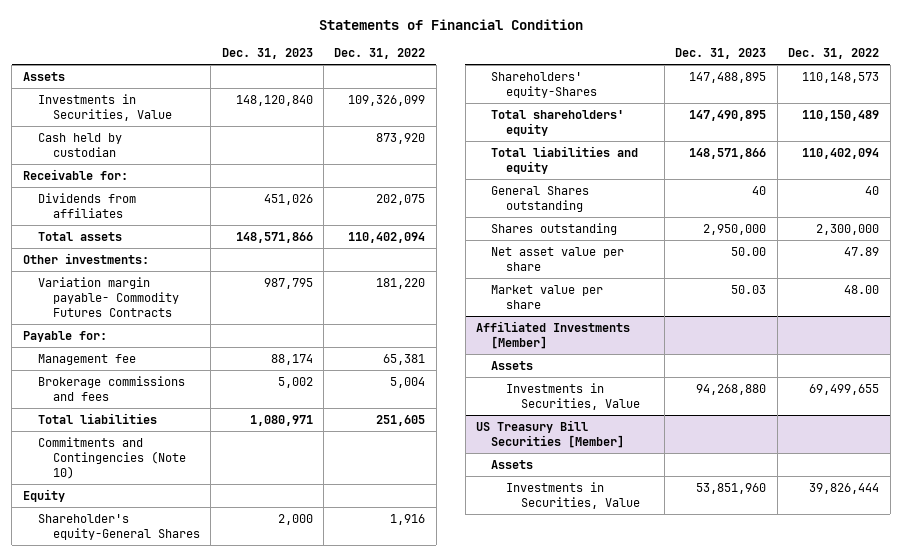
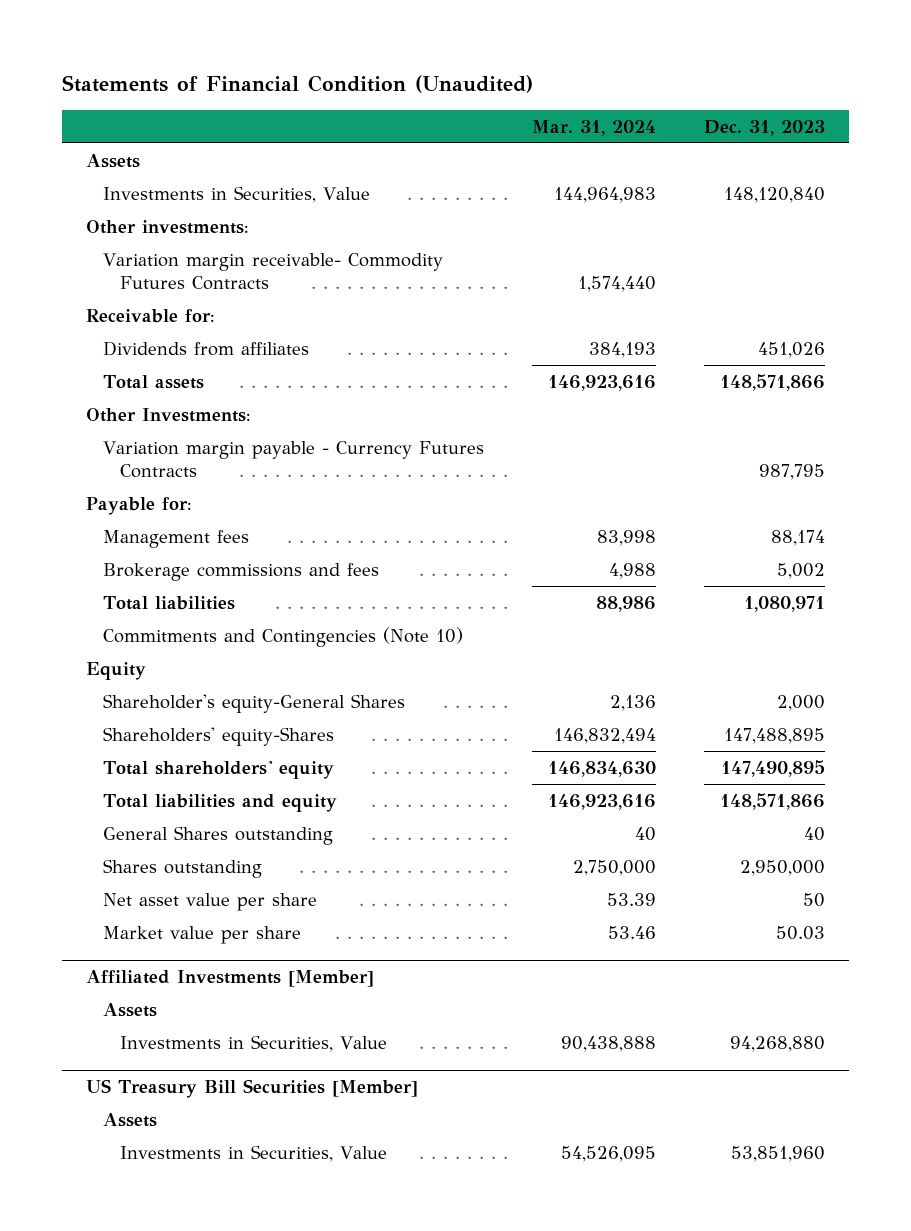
[318,18,583,30] Statements of Financial Condition -> [61,75,533,94] Statements of Financial Condition (Unaudited)
[334,47,426,59] Dec. 31, 2022 -> none
none -> [531,119,656,136] Mar. 31, 2024
[37,132,122,157] Cash held by custodian -> none
[22,252,149,264] Other investments: -> [85,220,249,235] Other investments:
none -> [103,253,444,290] Variation margin receivable- Commodity Futures Contracts
none -> [85,408,251,423] Other Investments:
[37,276,179,317] Variation margin payable- Commodity Futures Contracts -> [103,441,485,478] Variation margin payable - Currency Futures Contracts
[37,353,136,365] Management fee -> [103,530,250,549] Management fees
[731,246,767,256] 50.00 -> [802,893,825,908] 50

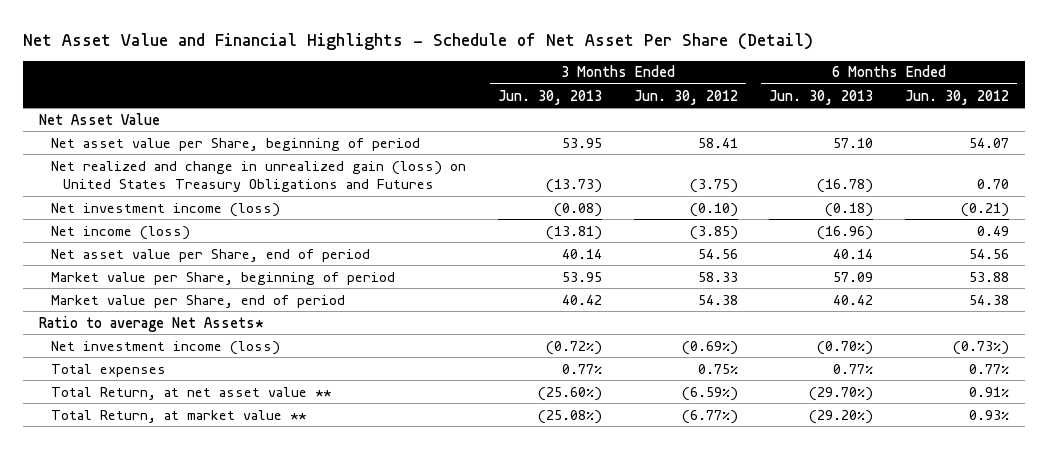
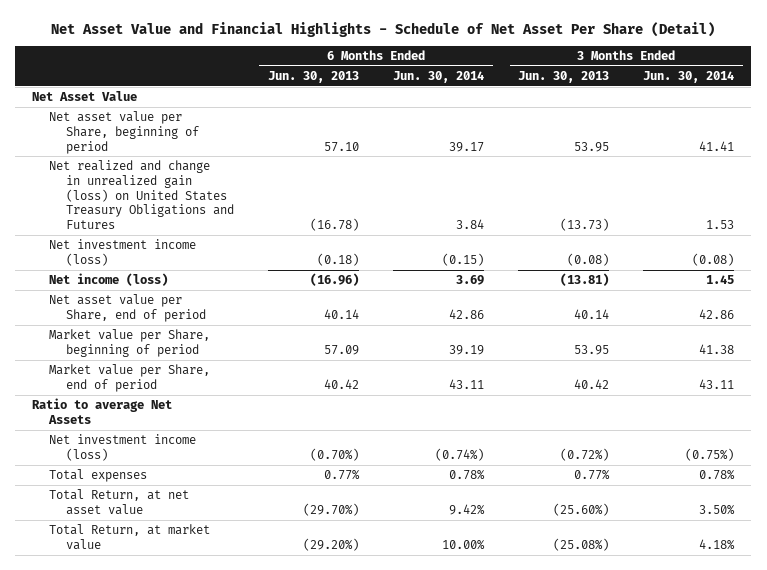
[633,89,738,105] Jun. 30, 2012 -> none
[905,89,1010,105] Jun. 30, 2012 -> none
none -> [393,71,485,84] Jun. 30, 2014
none -> [643,71,735,84] Jun. 30, 2014
[39,315,265,332] Ratio to average Net Assets* -> [32,398,173,424] Ratio to average Net Assets
[51,386,332,400] Total Return, at net asset value ** -> [49,489,190,515] Total Return, at net asset value
[51,409,307,423] Total Return, at market value ** -> [49,524,211,550] Total Return, at market value

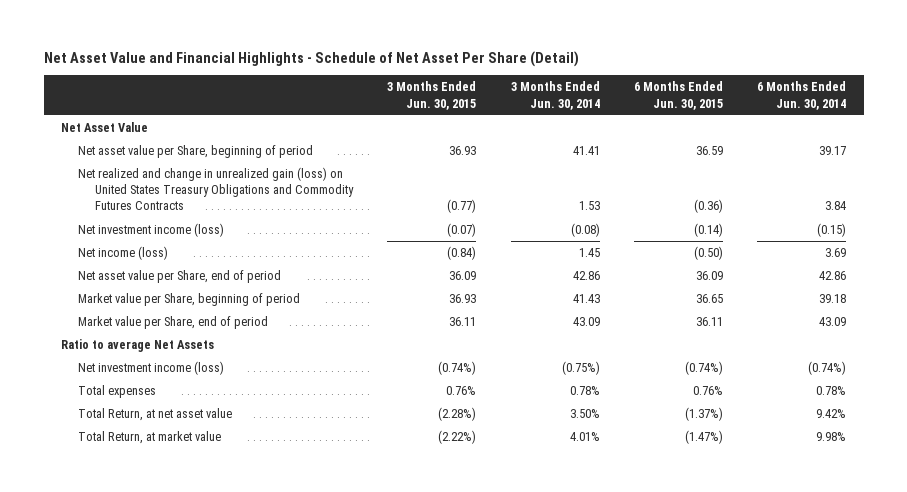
[267,71,359,84] Jun. 30, 2013 -> none
[518,71,610,84] Jun. 30, 2013 -> none
none -> [387,81,477,110] 3 Months Ended Jun. 30, 2015
none -> [633,81,723,110] 6 Months Ended Jun. 30, 2015
[49,160,234,229] Net realized and change in unrealized gain (loss) on United States Treasury Obligations and Futures -> [77,167,354,211] Net realized and change in unrealized gain (loss) on United States Treasury Obligations and Commodity Futures Contracts
[449,344,485,355] 39.19 -> [819,294,847,304] 39.18
[699,343,735,354] 41.38 -> [572,294,600,304] 41.43
[449,378,485,389] 43.11 -> [819,317,847,327] 43.09
[699,378,735,389] 43.11 -> [572,317,600,327] 43.09
[442,538,486,550] 10.00% -> [816,432,847,442] 9.98%
[699,538,736,550] 4.18% -> [569,432,600,442] 4.01%

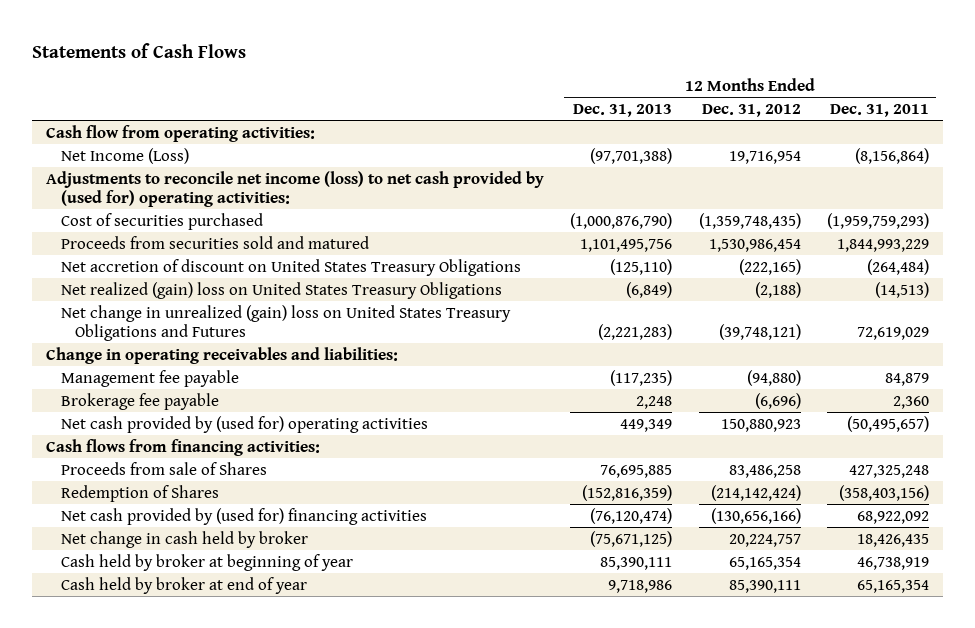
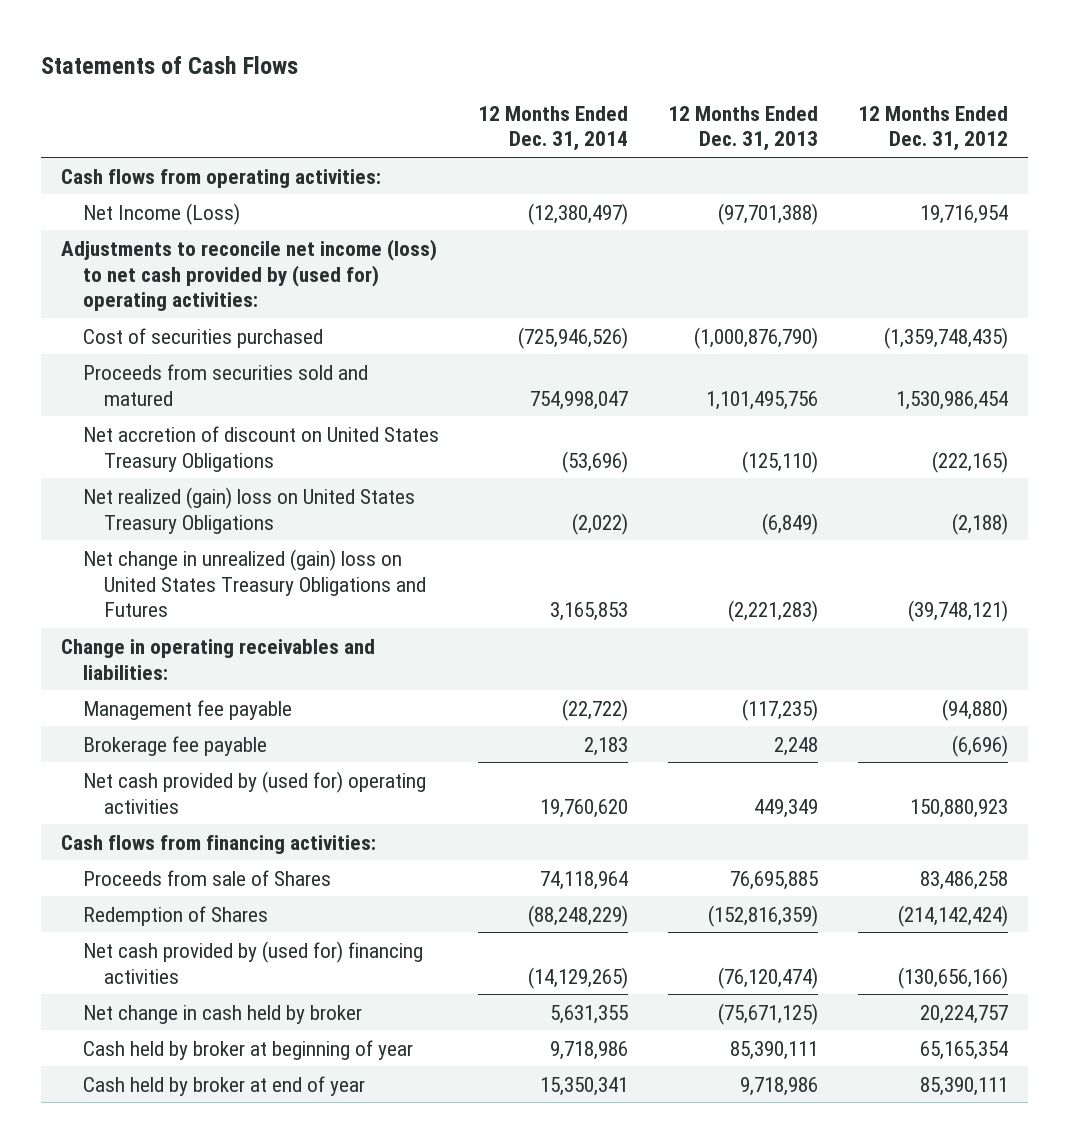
[830,103,930,117] Dec. 31, 2011 -> none
none -> [478,105,629,152] 12 Months Ended Dec. 31, 2014
[45,124,315,142] Cash flow from operating activities: -> [61,168,382,188] Cash flows from operating activities:

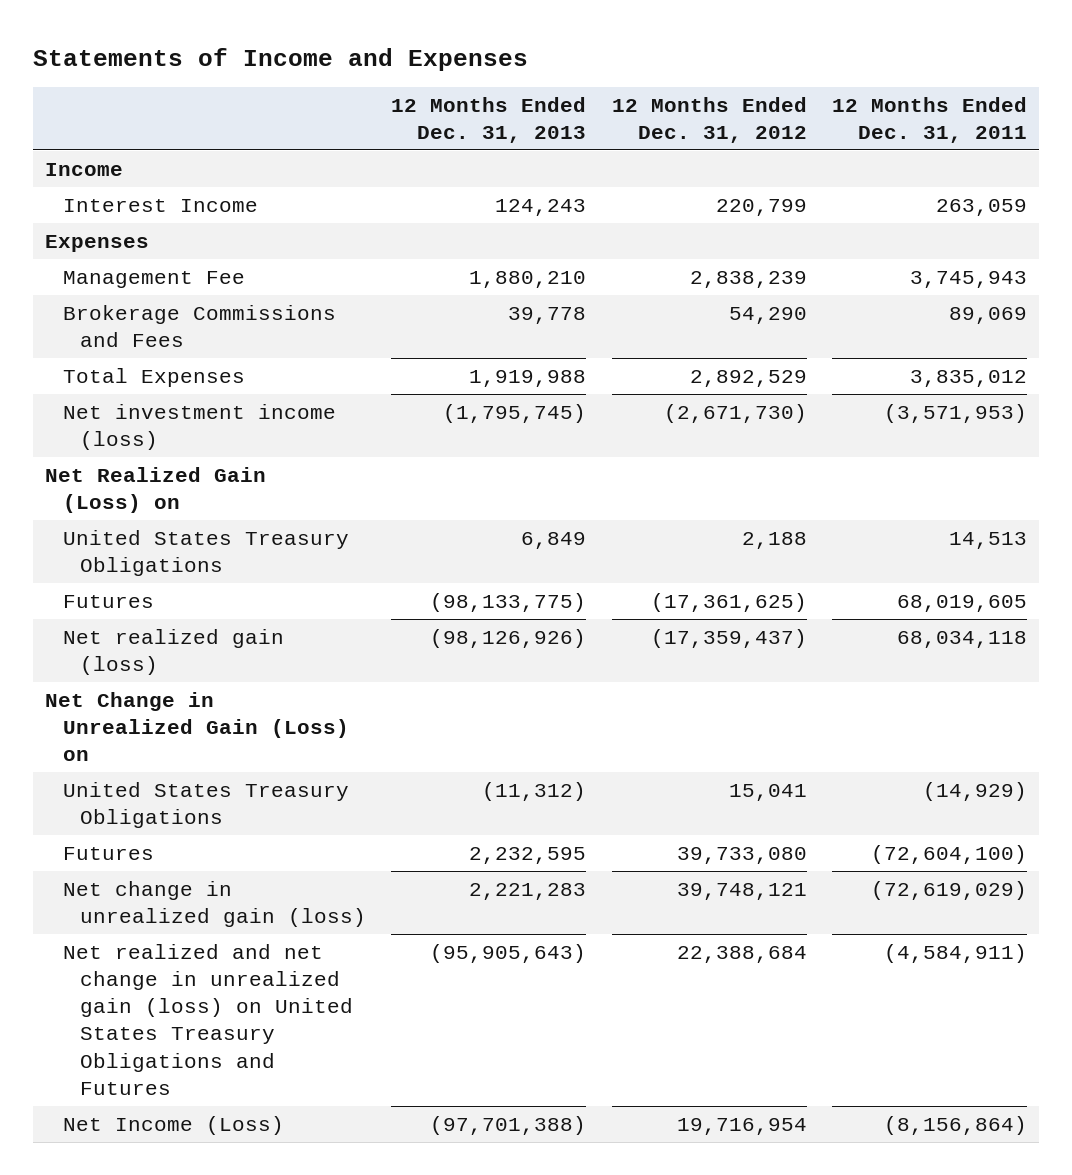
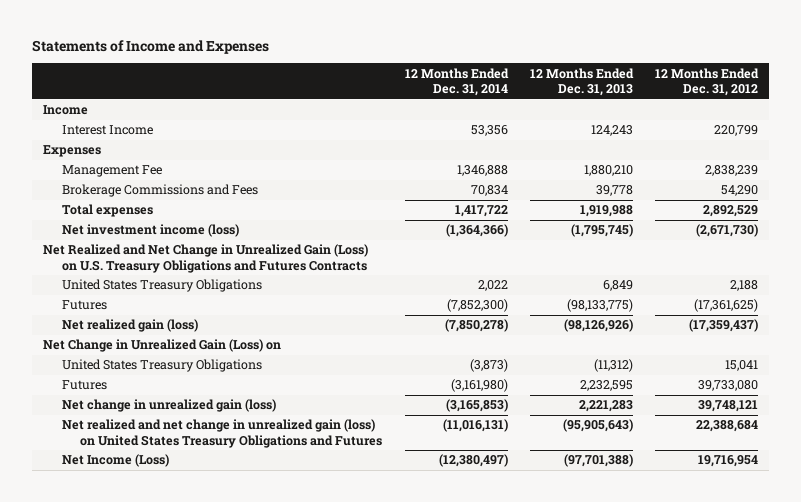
[831,96,1027,144] 12 Months Ended Dec. 31, 2011 -> none
none -> [404,67,509,97] 12 Months Ended Dec. 31, 2014
[62,367,245,387] Total Expenses -> [61,204,153,218] Total expenses
[45,466,267,514] Net Realized Gain (Loss) on -> [43,244,369,273] Net Realized and Net Change in Unrealized Gain (Loss) on U.S. Treasury Obligations and Futures Contracts

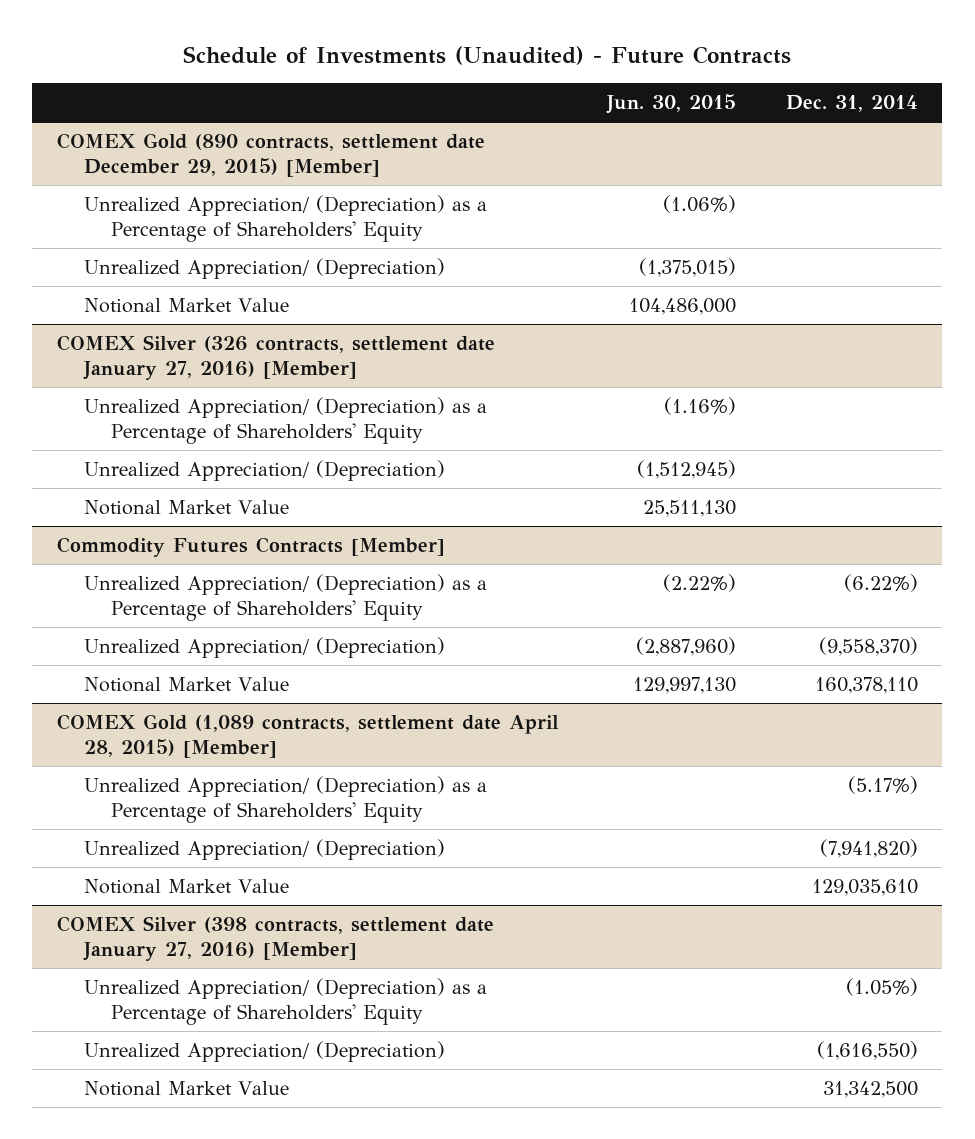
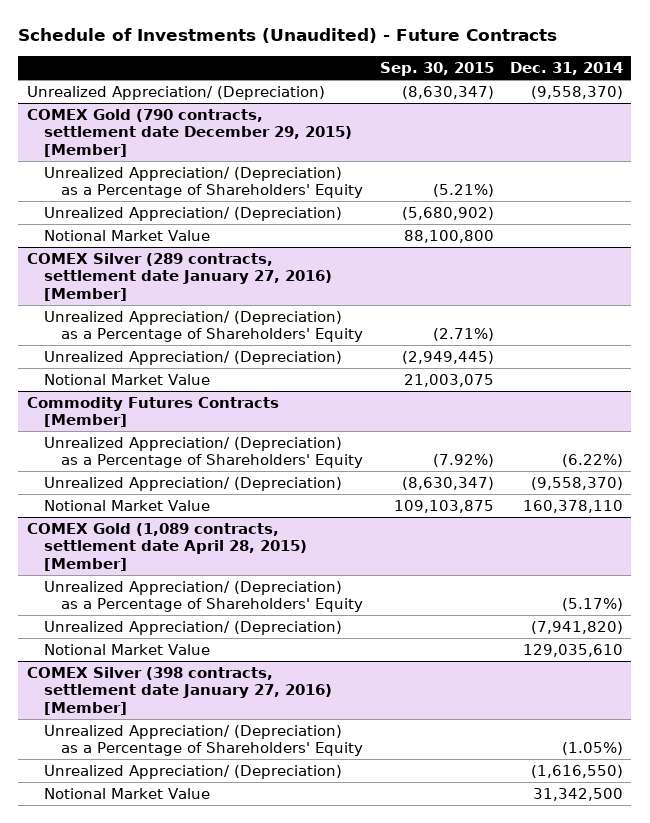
[606,94,737,115] Jun. 30, 2015 -> none
none -> [379,62,494,77] Sep. 30, 2015
none -> [26,85,325,100] Unrealized Appreciation/ (Depreciation)
[56,132,485,177] COMEX Gold (890 contracts, settlement date December 29, 2015) [Member] -> [26,108,352,157] COMEX Gold (790 contracts, settlement date December 29, 2015) [Member]
[56,334,495,380] COMEX Silver (326 contracts, settlement date January 27, 2016) [Member] -> [26,252,332,301] COMEX Silver (289 contracts, settlement date January 27, 2016) [Member]

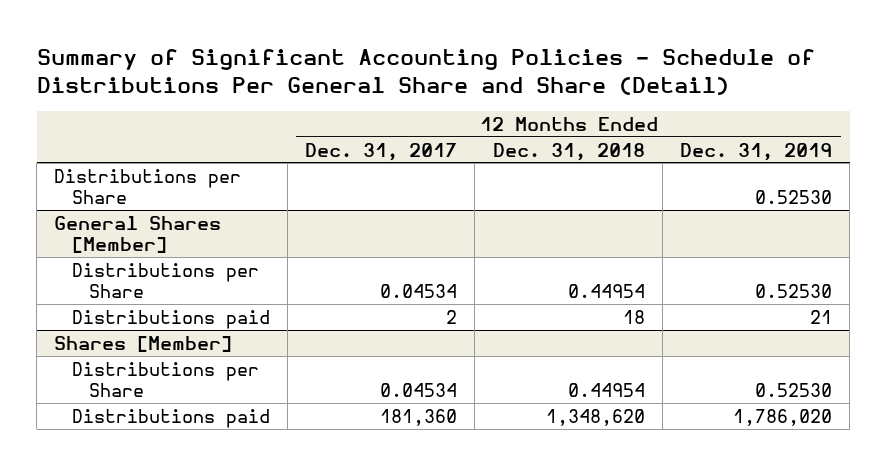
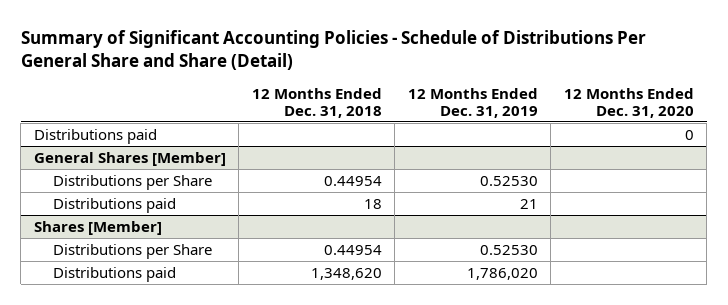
[305,142,458,161] Dec. 31, 2017 -> none
none -> [563,87,694,118] 12 Months Ended Dec. 31, 2020
[54,168,242,204] Distributions per Share -> none
none -> [33,128,157,144] Distributions paid

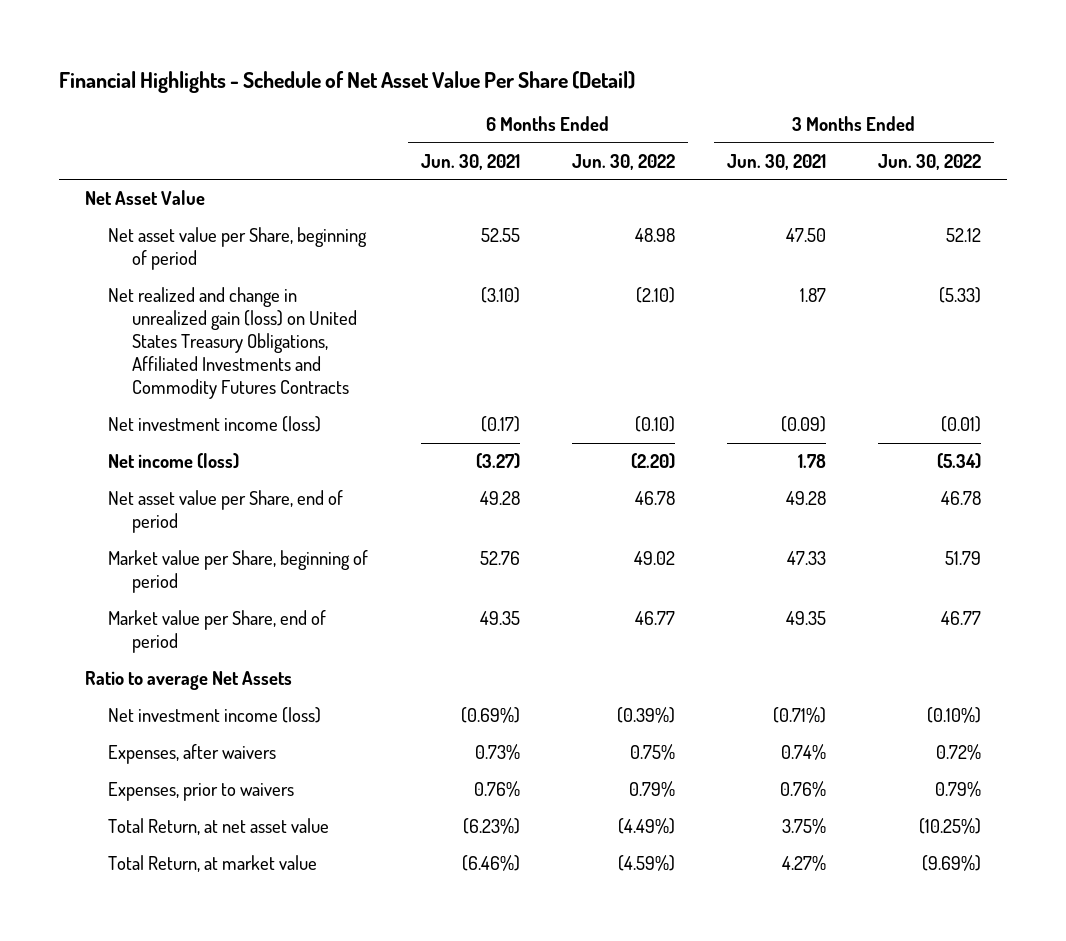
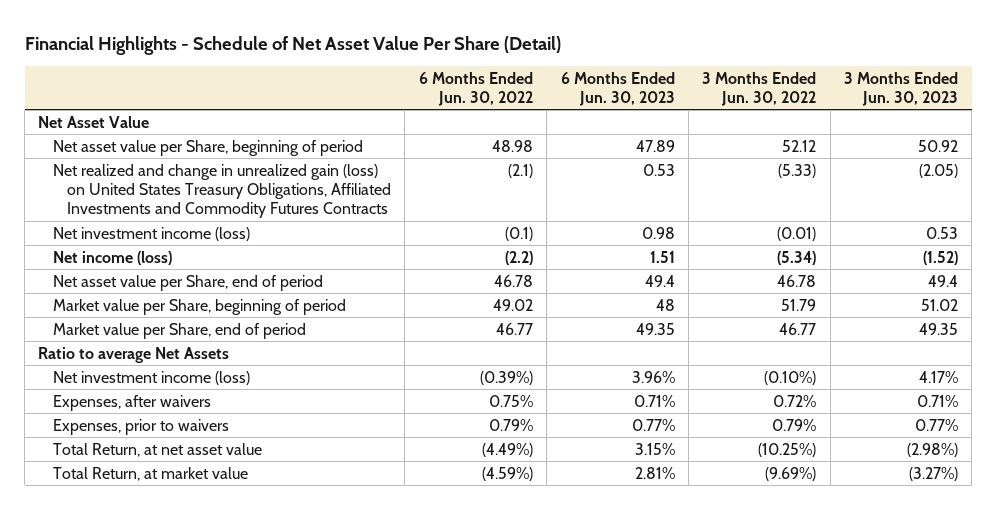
[420,153,520,170] Jun. 30, 2021 -> none
[726,153,826,170] Jun. 30, 2021 -> none
none -> [560,71,675,106] 6 Months Ended Jun. 30, 2023
none -> [843,71,958,106] 3 Months Ended Jun. 30, 2023
[635,287,675,304] (2.10) -> [507,163,533,178] (2.1)
[634,416,675,433] (0.10) -> [504,226,533,241] (0.1)
[630,453,675,470] (2.20) -> [504,250,533,265] (2.2)

